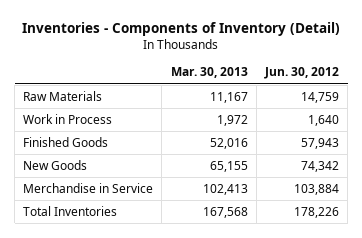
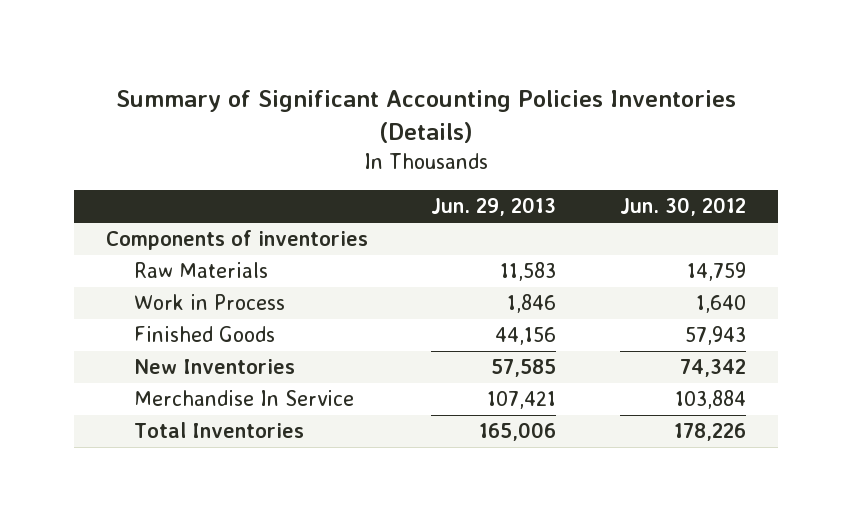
[22,21,341,36] Inventories - Components of Inventory (Detail) -> [115,89,736,143] Summary of Significant Accounting Policies Inventories (Details)
[170,67,248,79] Mar. 30, 2013 -> none
none -> [431,197,557,217] Jun. 29, 2013
none -> [105,230,368,251] Components of inventories
[23,159,88,170] New Goods -> [134,359,296,375] New Inventories
[23,182,154,193] Merchandise in Service -> [134,390,355,407] Merchandise In Service

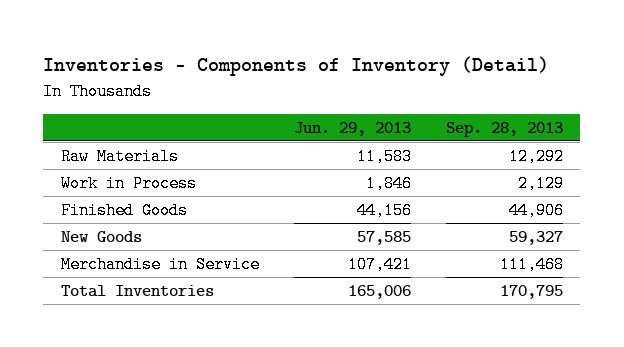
[115,89,736,143] Summary of Significant Accounting Policies Inventories (Details) -> [43,56,550,77] Inventories - Components of Inventory (Detail)
[620,197,747,217] Jun. 30, 2012 -> none
none -> [445,121,563,137] Sep. 28, 2013
[105,230,368,251] Components of inventories -> none
[134,359,296,375] New Inventories -> [60,231,142,243] New Goods
[134,390,355,407] Merchandise In Service -> [60,256,260,274] Merchandise in Service

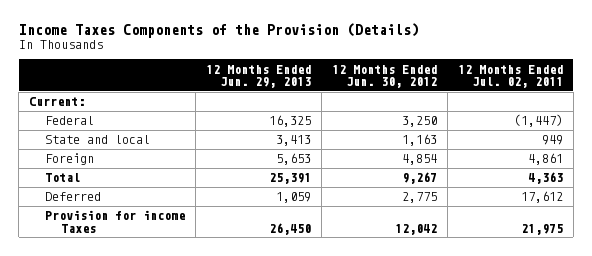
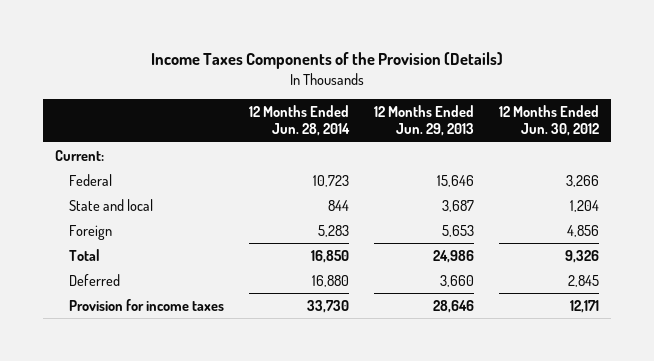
[457,64,563,88] 12 Months Ended Jul. 02, 2011 -> none
none -> [248,104,350,137] 12 Months Ended Jun. 28, 2014
[268,115,311,128] 16,325 -> [436,174,474,187] 15,646
[401,116,437,128] 3,250 -> [565,174,599,187] 3,266
[275,135,311,147] 3,413 -> [441,199,474,212] 3,687
[401,134,437,147] 1,163 -> [569,199,599,212] 1,204
[401,154,437,166] 4,854 -> [566,224,599,237] 4,856
[268,173,311,185] 25,391 -> [432,249,474,263] 24,986
[401,172,437,185] 9,267 -> [564,249,599,263] 9,326
[275,192,311,204] 1,059 -> [439,274,474,287] 3,660
[401,192,437,204] 2,775 -> [567,274,599,287] 2,845
[44,210,185,233] Provision for income Taxes -> [68,298,224,311] Provision for income taxes
[268,222,311,235] 26,450 -> [432,299,474,313] 28,646
[394,223,437,235] 12,042 -> [569,299,599,313] 12,171

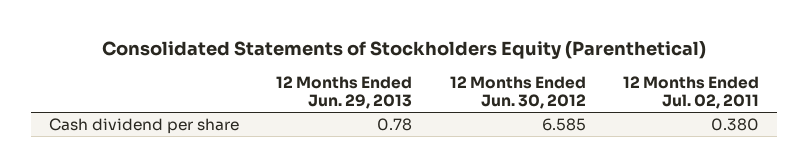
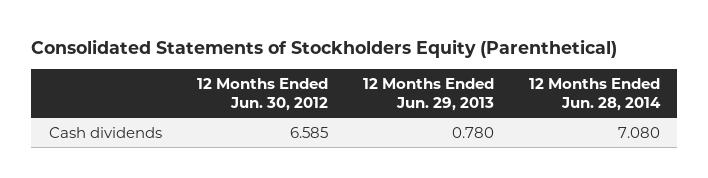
[622,75,759,110] 12 Months Ended Jul. 02, 2011 -> none
none -> [528,78,661,111] 12 Months Ended Jun. 28, 2014
[49,118,240,135] Cash dividend per share -> [48,126,162,138] Cash dividends
[377,118,413,132] 0.78 -> [451,126,494,138] 0.780

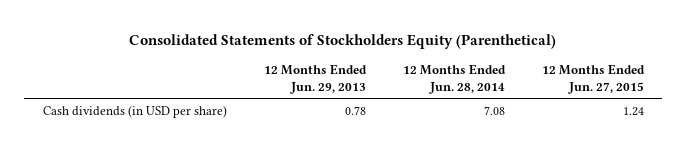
[196,78,328,111] 12 Months Ended Jun. 30, 2012 -> none
none -> [541,64,645,94] 12 Months Ended Jun. 27, 2015
[48,126,162,138] Cash dividends -> [42,105,227,119] Cash dividends (in USD per share)
[451,126,494,138] 0.780 -> [344,106,366,116] 0.78
[617,126,660,138] 7.080 -> [483,106,505,116] 7.08

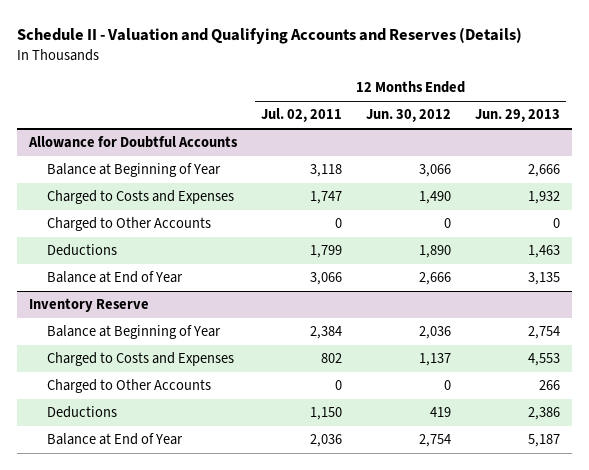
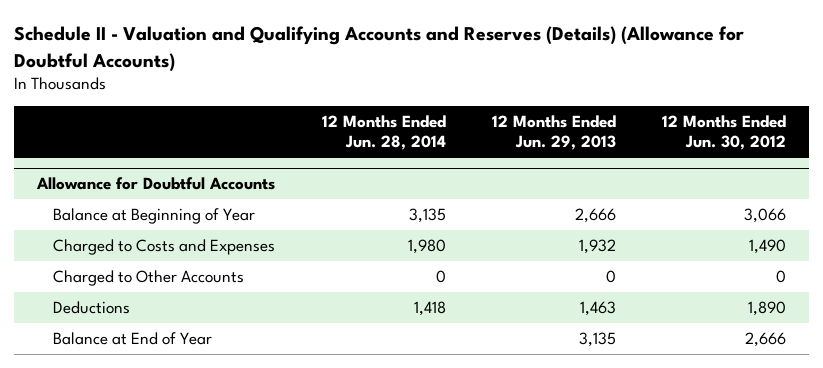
[17,26,523,44] Schedule II - Valuation and Qualifying Accounts and Reserves (Details) -> [14,26,745,72] Schedule II - Valuation and Qualifying Accounts and Reserves (Details) (Allowance for Doubtful Accounts)
[261,108,343,123] Jul. 02, 2011 -> none
none -> [321,114,446,151] 12 Months Ended Jun. 28, 2014
[29,298,150,313] Inventory Reserve -> none
[47,325,222,340] Balance at Beginning of Year -> none
[47,352,235,367] Charged to Costs and Expenses -> none
[47,379,212,394] Charged to Other Accounts -> none
[47,406,118,419] Deductions -> none
[47,433,184,446] Balance at End of Year -> none

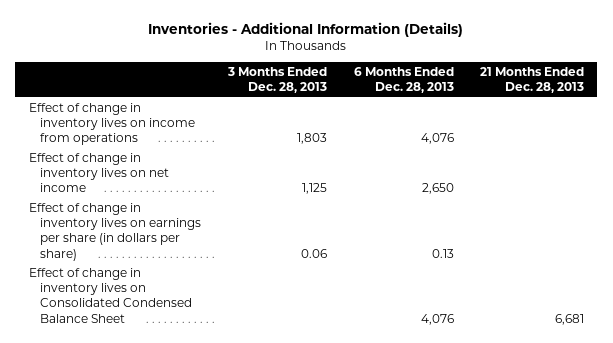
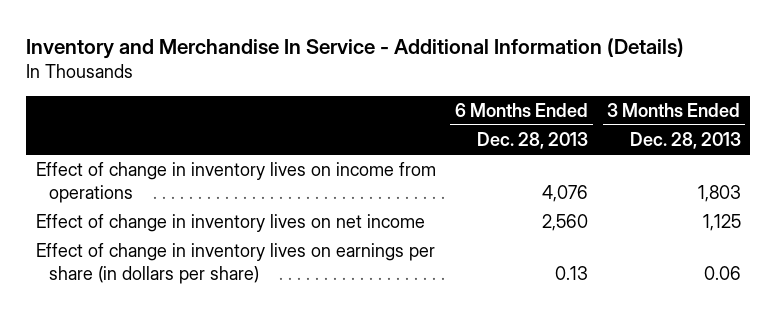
[148,21,464,37] Inventories - Additional Information (Details) -> [26,37,685,59] Inventory and Merchandise In Service - Additional Information (Details)
[480,66,585,93] 21 Months Ended Dec. 28, 2013 -> none
[421,183,454,195] 2,650 -> [542,214,589,232] 2,560
[28,268,193,323] Effect of change in inventory lives on Consolidated Condensed Balance Sheet -> none

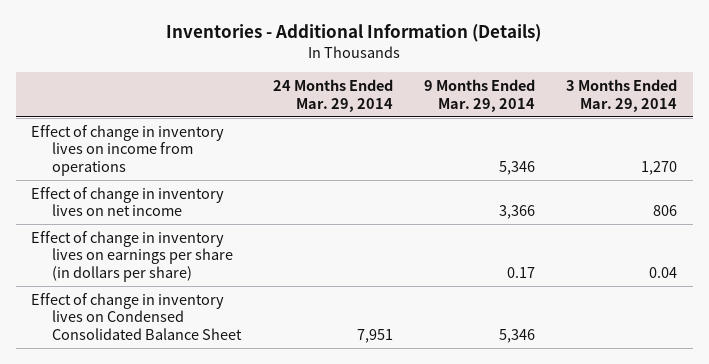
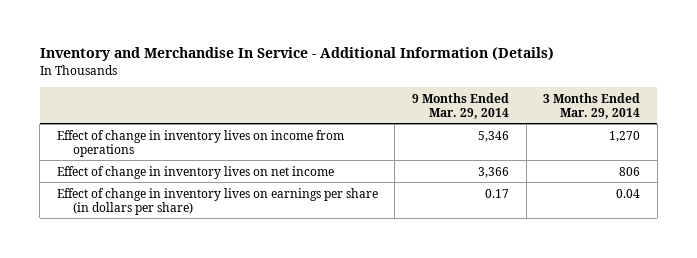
[166,24,542,43] Inventories - Additional Information (Details) -> [39,47,554,62] Inventory and Merchandise In Service - Additional Information (Details)
[272,79,393,112] 24 Months Ended Mar. 29, 2014 -> none
[31,292,243,341] Effect of change in inventory lives on Condensed Consolidated Balance Sheet -> none

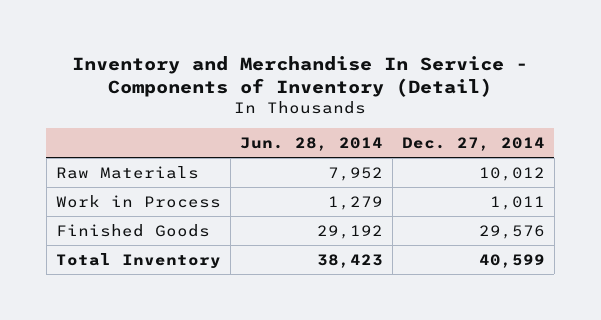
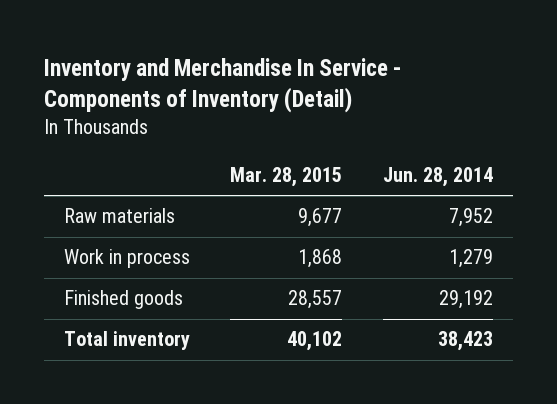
[401,137,545,152] Dec. 27, 2014 -> none
none -> [230,166,343,187] Mar. 28, 2015
[55,165,199,179] Raw Materials -> [64,208,176,224] Raw materials
[55,194,221,208] Work in Process -> [64,249,191,269] Work in process
[55,223,210,237] Finished Goods -> [64,290,184,310] Finished goods
[55,252,221,269] Total Inventory -> [64,331,191,351] Total inventory

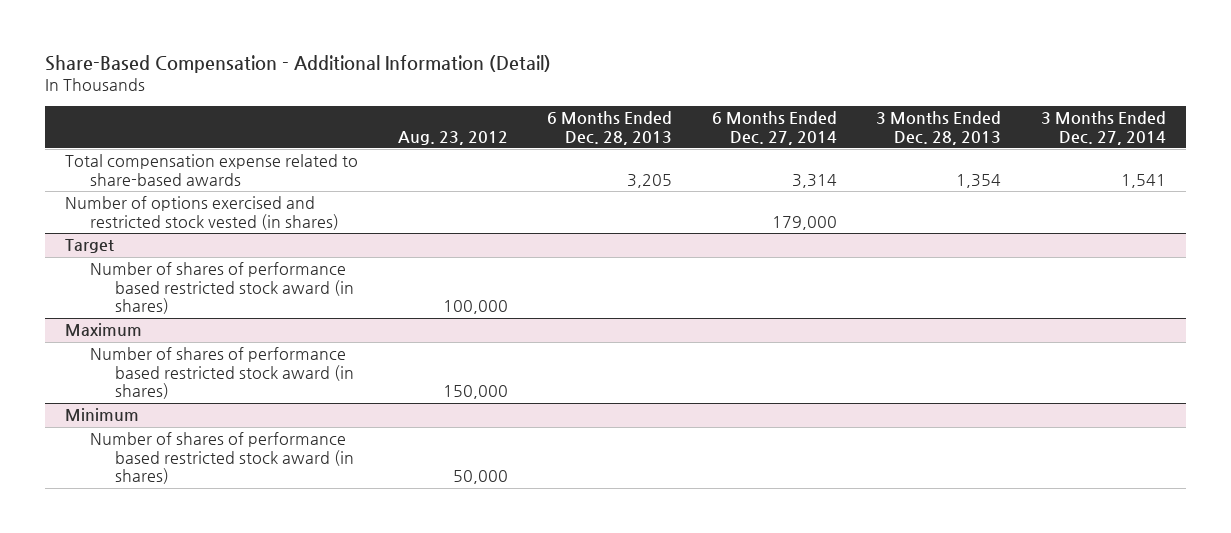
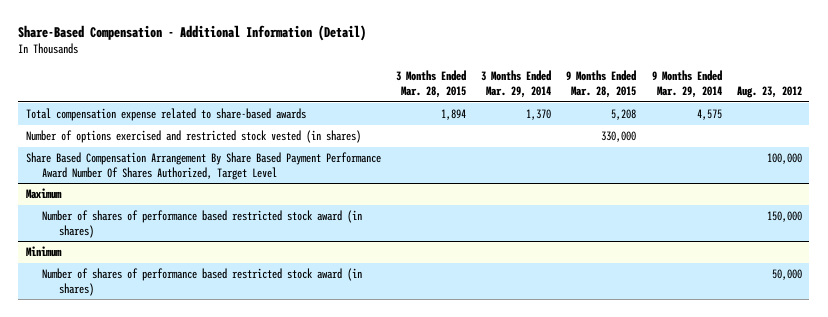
[547,110,673,145] 6 Months Ended Dec. 28, 2013 -> none
[711,110,837,145] 6 Months Ended Dec. 27, 2014 -> none
[876,110,1002,145] 3 Months Ended Dec. 28, 2013 -> none
[1040,110,1166,145] 3 Months Ended Dec. 27, 2014 -> none
none -> [396,70,467,99] 3 Months Ended Mar. 28, 2015
none -> [481,70,552,99] 3 Months Ended Mar. 29, 2014
none -> [566,70,637,99] 9 Months Ended Mar. 28, 2015
none -> [651,70,722,99] 9 Months Ended Mar. 29, 2014
[65,239,115,254] Target -> none
[89,262,354,315] Number of shares of performance based restricted stock award (in shares) -> none
none -> [25,152,381,180] Share Based Compensation Arrangement By Share Based Payment Performance Award Number Of Shares Authorized, Target Level

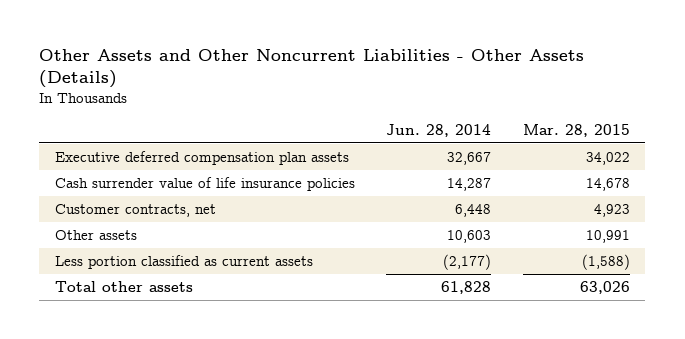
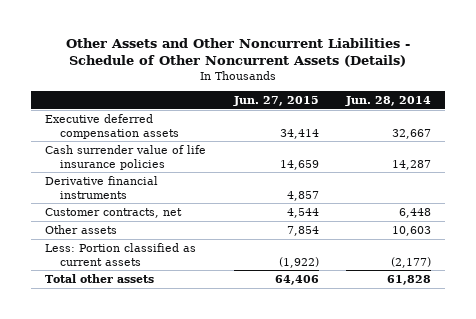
[39,49,585,89] Other Assets and Other Noncurrent Liabilities - Other Assets (Details) -> [66,38,411,68] Other Assets and Other Noncurrent Liabilities - Schedule of Other Noncurrent Assets (Details)
[522,123,630,137] Mar. 28, 2015 -> none
none -> [232,96,319,107] Jun. 27, 2015
[54,150,349,165] Executive deferred compensation plan assets -> [44,113,180,139] Executive deferred compensation assets
none -> [44,175,158,199] Derivative financial instruments
[54,254,313,269] Less portion classified as current assets -> [44,242,196,266] Less: Portion classified as current assets

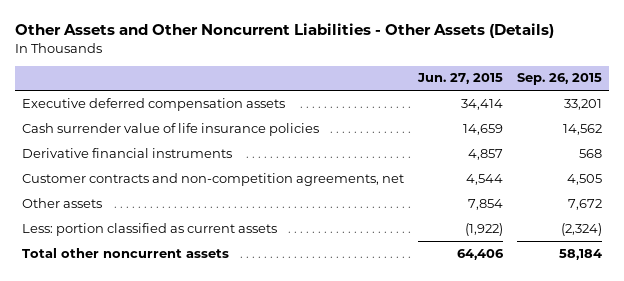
[66,38,411,68] Other Assets and Other Noncurrent Liabilities - Schedule of Other Noncurrent Assets (Details) -> [15,23,555,39] Other Assets and Other Noncurrent Liabilities - Other Assets (Details)
[345,96,432,107] Jun. 28, 2014 -> none
none -> [516,73,602,86] Sep. 26, 2015
[44,207,182,218] Customer contracts, net -> [22,172,405,186] Customer contracts and non-competition agreements, net
[44,242,196,266] Less: Portion classified as current assets -> [22,222,278,236] Less: portion classified as current assets
[44,273,154,283] Total other assets -> [22,247,230,258] Total other noncurrent assets

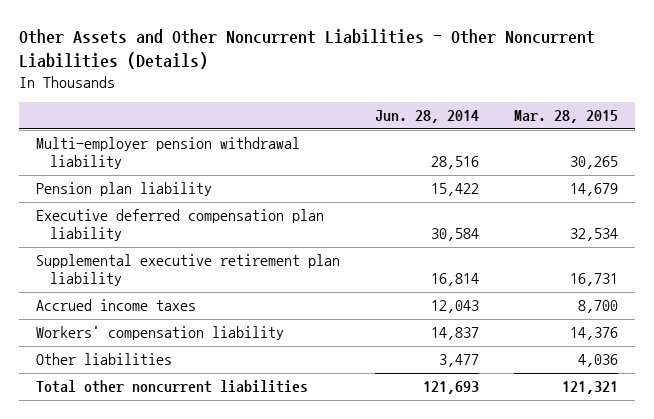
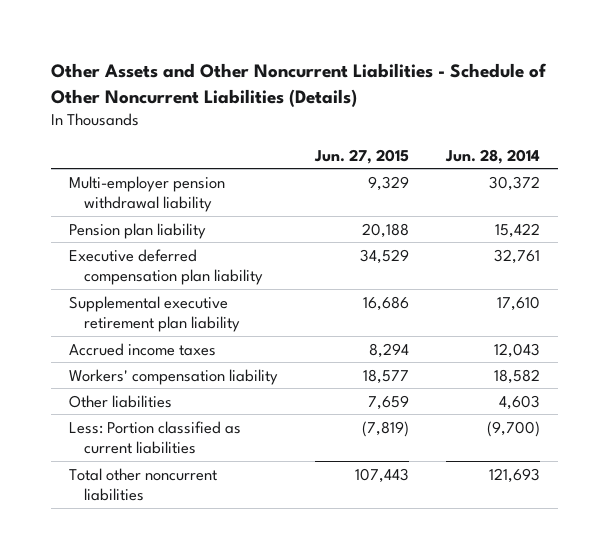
[18,29,595,70] Other Assets and Other Noncurrent Liabilities - Other Noncurrent Liabilities (Details) -> [50,62,547,107] Other Assets and Other Noncurrent Liabilities - Schedule of Other Noncurrent Liabilities (Details)
[513,110,618,124] Mar. 28, 2015 -> none
none -> [314,148,410,164] Jun. 27, 2015
[430,155,479,169] 28,516 -> [488,175,540,191] 30,372
[430,227,479,241] 30,584 -> [493,248,540,264] 32,761
[430,272,479,286] 16,814 -> [496,295,540,311] 17,610
[430,327,479,341] 14,837 -> [493,368,540,384] 18,582
[438,354,479,368] 3,477 -> [498,394,540,410] 4,603
none -> [69,420,242,455] Less: Portion classified as current liabilities

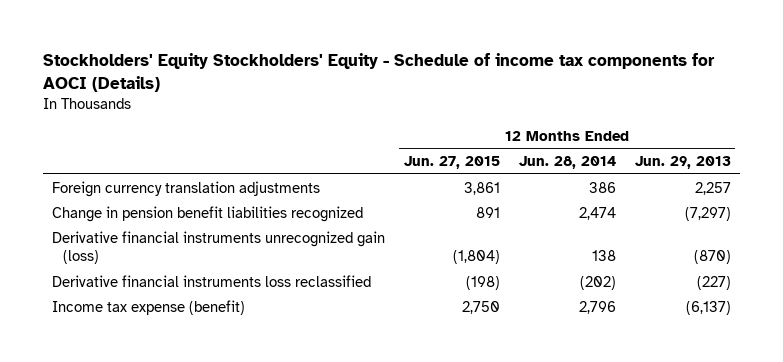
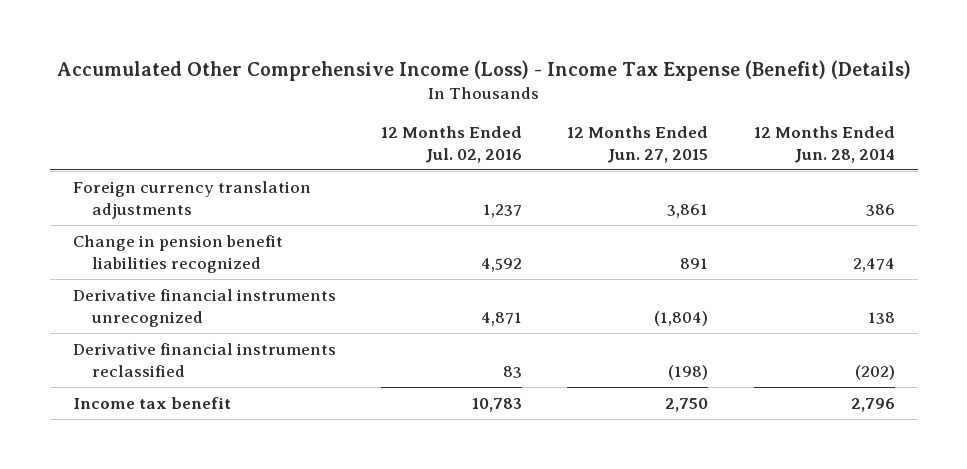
[43,52,716,92] Stockholders' Equity Stockholders' Equity - Schedule of income tax components for AOCI (Details) -> [56,60,911,82] Accumulated Other Comprehensive Income (Loss) - Income Tax Expense (Benefit) (Details)
[634,156,731,170] Jun. 29, 2013 -> none
none -> [380,126,522,163] 12 Months Ended Jul. 02, 2016
[52,230,386,264] Derivative financial instruments unrecognized gain (loss) -> [72,289,336,327] Derivative financial instruments unrecognized
[52,274,372,287] Derivative financial instruments loss reclassified -> [72,343,336,377] Derivative financial instruments reclassified
[52,299,246,315] Income tax expense (benefit) -> [72,397,231,410] Income tax benefit

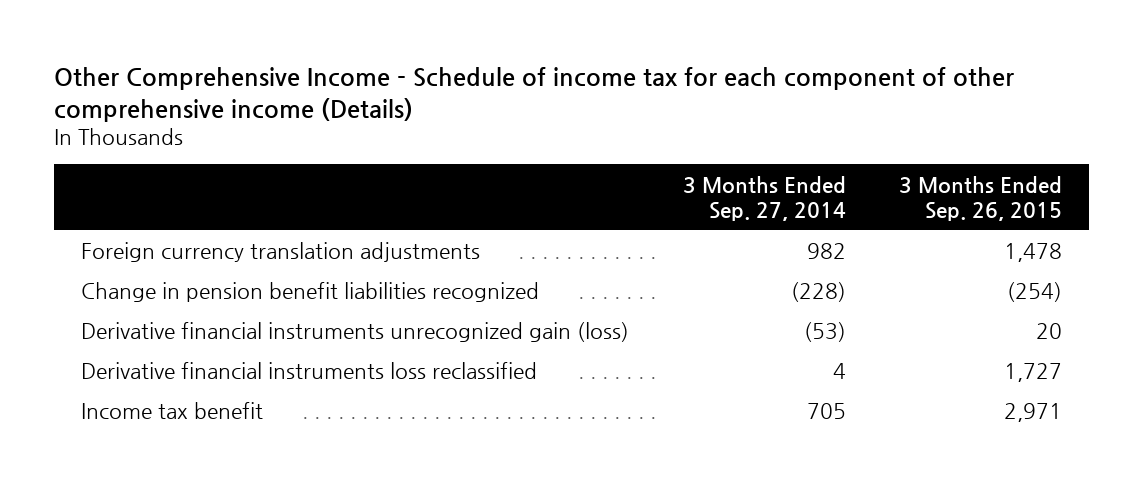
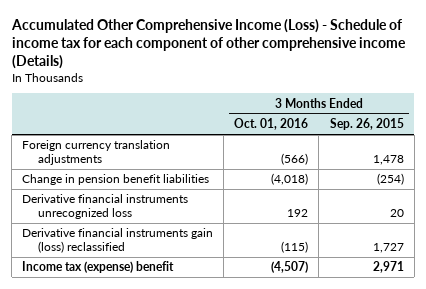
[53,67,1014,122] Other Comprehensive Income - Schedule of income tax for each component of other comprehensive income (Details) -> [10,18,406,70] Accumulated Other Comprehensive Income (Loss) - Schedule of income tax for each component of other comprehensive income (Details)
[682,175,846,221] 3 Months Ended Sep. 27, 2014 -> none
none -> [234,118,309,131] Oct. 01, 2016
[80,282,539,303] Change in pension benefit liabilities recognized -> [22,174,210,186] Change in pension benefit liabilities
[80,322,629,343] Derivative financial instruments unrecognized gain (loss) -> [22,194,189,219] Derivative financial instruments unrecognized loss
[80,362,537,380] Derivative financial instruments loss reclassified -> [22,228,214,253] Derivative financial instruments gain (loss) reclassified
[80,402,263,420] Income tax benefit -> [22,261,175,274] Income tax (expense) benefit

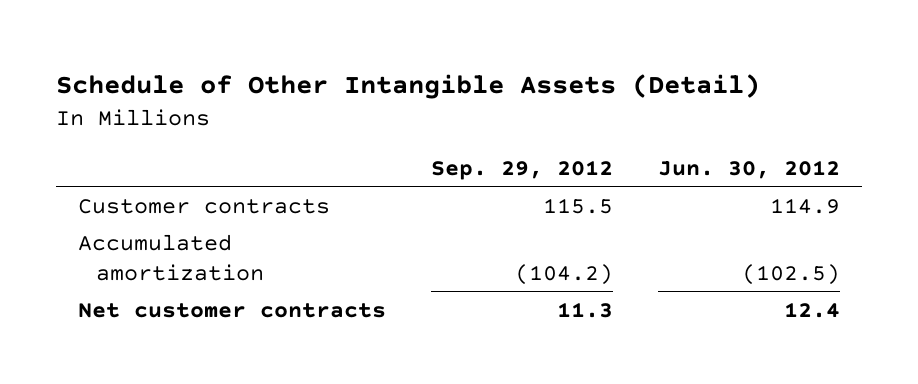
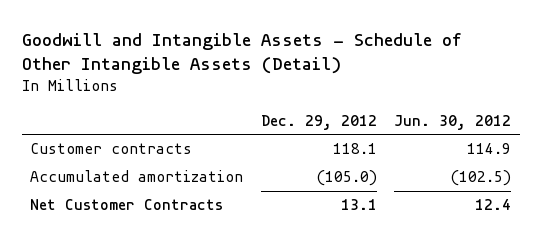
[56,74,761,100] Schedule of Other Intangible Assets (Detail) -> [21,32,462,74] Goodwill and Intangible Assets - Schedule of Other Intangible Assets (Detail)
[431,159,614,180] Sep. 29, 2012 -> none
none -> [260,114,377,130] Dec. 29, 2012
[78,302,387,318] Net customer contracts -> [30,199,224,211] Net Customer Contracts

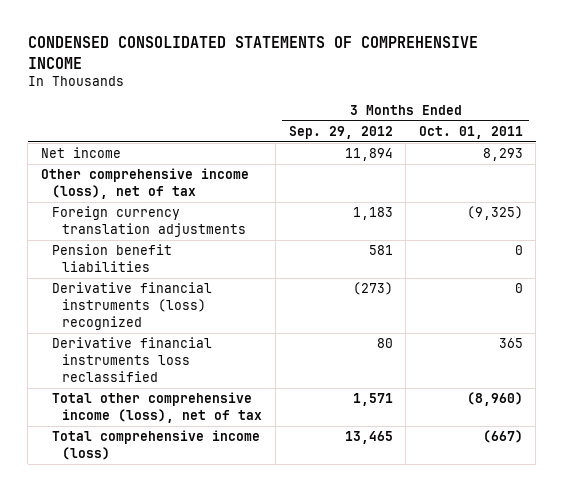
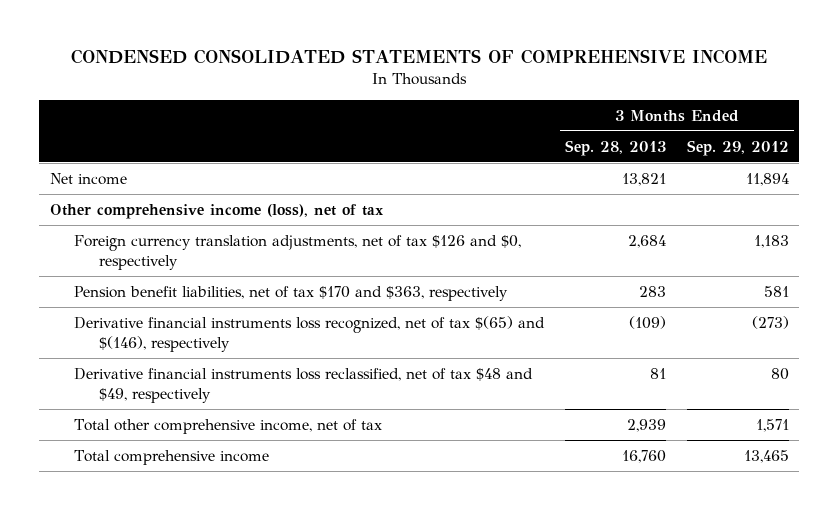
[418,126,523,140] Oct. 01, 2011 -> none
none -> [564,139,666,156] Sep. 28, 2013
[51,337,212,382] Derivative financial instruments loss reclassified -> none
[51,206,247,238] Foreign currency translation adjustments -> [74,234,522,270] Foreign currency translation adjustments, net of tax $126 and $0, respectively
[51,244,172,273] Pension benefit liabilities -> [74,285,509,301] Pension benefit liabilities, net of tax $170 and $363, respectively
[51,282,212,330] Derivative financial instruments (loss) recognized -> [74,315,546,352] Derivative financial instruments loss recognized, net of tax $(65) and $(146), respectively
none -> [74,367,534,403] Derivative financial instruments loss reclassified, net of tax $48 and $49, respectively
[51,392,263,424] Total other comprehensive income (loss), net of tax -> [74,418,383,434] Total other comprehensive income, net of tax
[51,430,260,461] Total comprehensive income (loss) -> [74,449,270,465] Total comprehensive income

